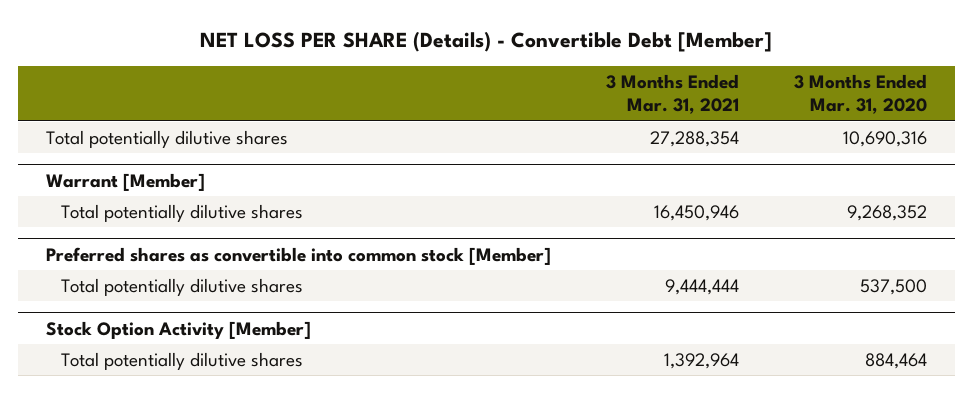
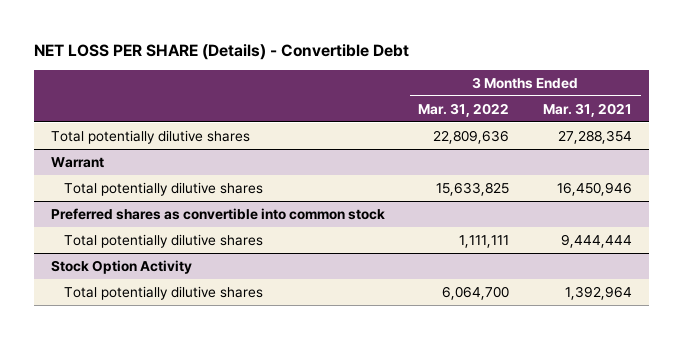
[200,31,773,53] NET LOSS PER SHARE (Details) - Convertible Debt [Member] -> [33,43,409,60] NET LOSS PER SHARE (Details) - Convertible Debt
[793,74,927,115] 3 Months Ended Mar. 31, 2020 -> none
none -> [418,102,510,117] Mar. 31, 2022
[45,172,205,191] Warrant [Member] -> [50,156,104,168] Warrant
[45,246,551,265] Preferred shares as convertible into common stock [Member] -> [50,207,385,220] Preferred shares as convertible into common stock
[45,320,311,339] Stock Option Activity [Member] -> [50,259,192,274] Stock Option Activity

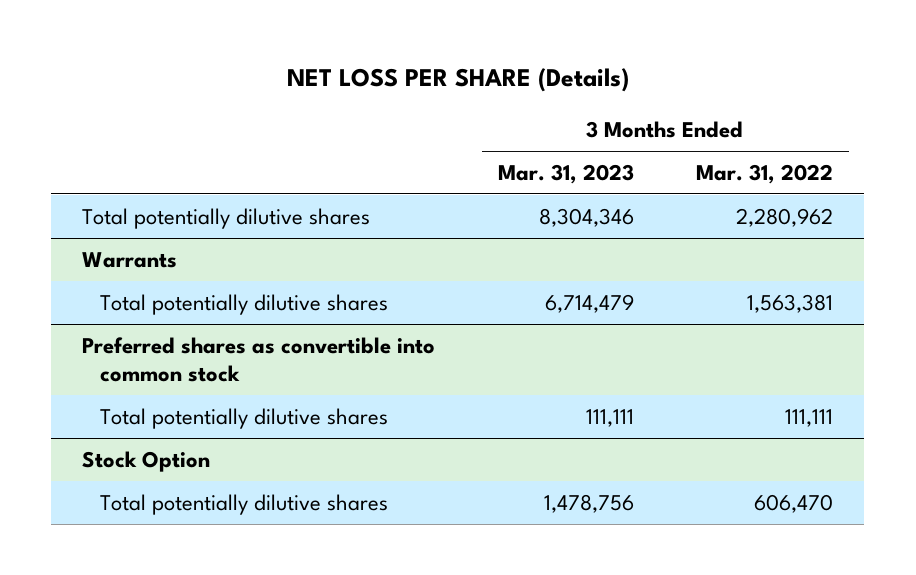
[33,43,409,60] NET LOSS PER SHARE (Details) - Convertible Debt -> [286,68,629,93] NET LOSS PER SHARE (Details)
[543,102,633,117] Mar. 31, 2021 -> none
none -> [497,163,634,184] Mar. 31, 2023
[433,129,510,144] 22,809,636 -> [736,207,834,227] 2,280,962
[50,156,104,168] Warrant -> [82,251,178,268] Warrants
[436,181,510,196] 15,633,825 -> [747,293,834,313] 1,563,381
[459,234,510,248] 1,111,111 -> [785,408,834,427] 111,111
[50,259,192,274] Stock Option Activity -> [82,450,211,472] Stock Option
[442,285,510,300] 6,064,700 -> [754,493,834,513] 606,470

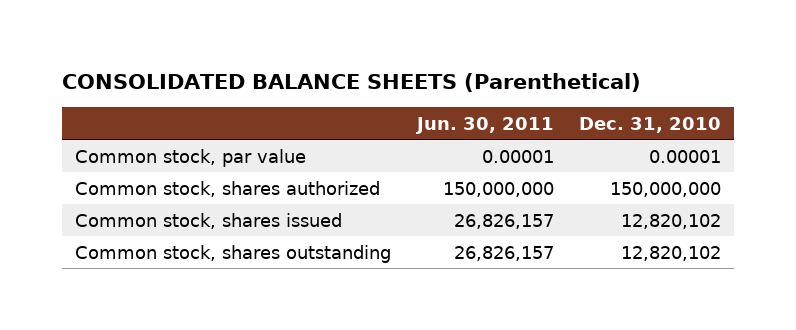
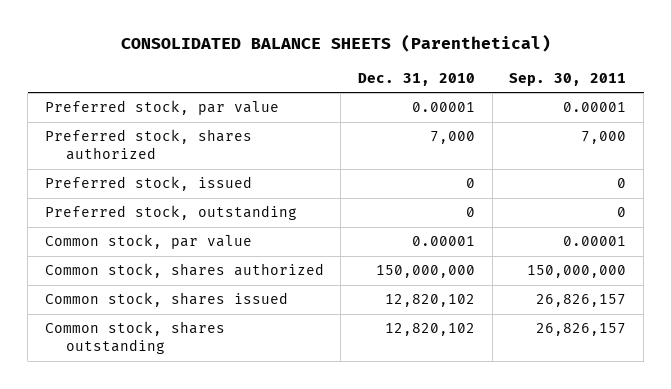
[414,116,554,134] Jun. 30, 2011 -> none
none -> [509,72,627,86] Sep. 30, 2011
none -> [44,100,279,116] Preferred stock, par value
none -> [44,129,252,161] Preferred stock, shares authorized
none -> [44,176,252,192] Preferred stock, issued
none -> [44,205,297,221] Preferred stock, outstanding

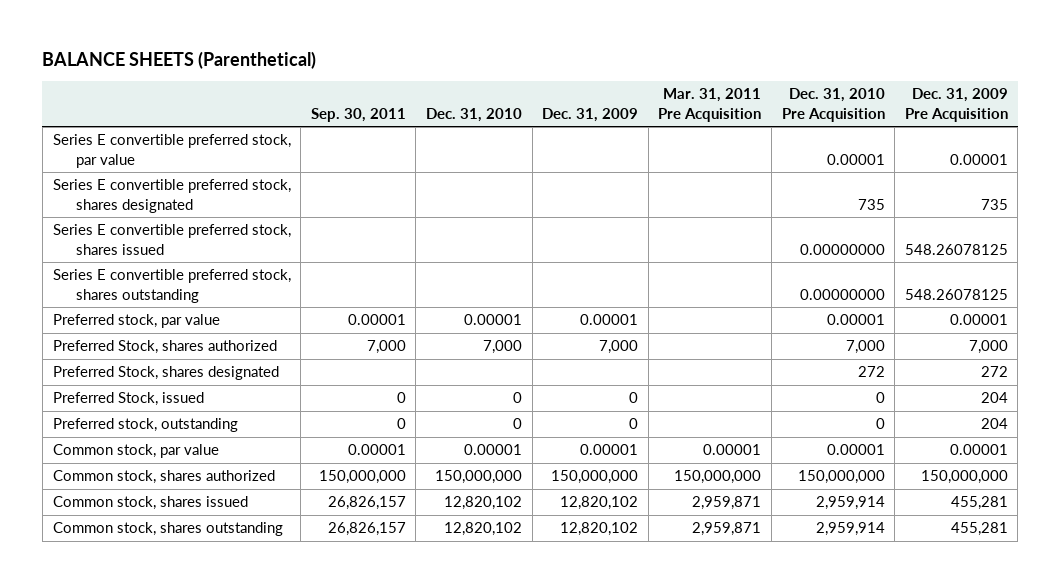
[120,34,551,53] CONSOLIDATED BALANCE SHEETS (Parenthetical) -> [42,50,317,69] BALANCE SHEETS (Parenthetical)
none -> [542,107,639,122] Dec. 31, 2009
none -> [658,88,762,122] Mar. 31, 2011 Pre Acquisition
none -> [781,88,885,122] Dec. 31, 2010 Pre Acquisition
none -> [904,88,1008,122] Dec. 31, 2009 Pre Acquisition
none -> [52,134,291,168] Series E convertible preferred stock, par value
none -> [52,179,291,213] Series E convertible preferred stock, shares designated
none -> [52,224,291,255] Series E convertible preferred stock, shares issued
none -> [52,269,291,303] Series E convertible preferred stock, shares outstanding
[44,129,252,161] Preferred stock, shares authorized -> [52,340,277,355] Preferred Stock, shares authorized
none -> [52,366,279,381] Preferred Stock, shares designated
[44,176,252,192] Preferred stock, issued -> [52,392,204,407] Preferred Stock, issued

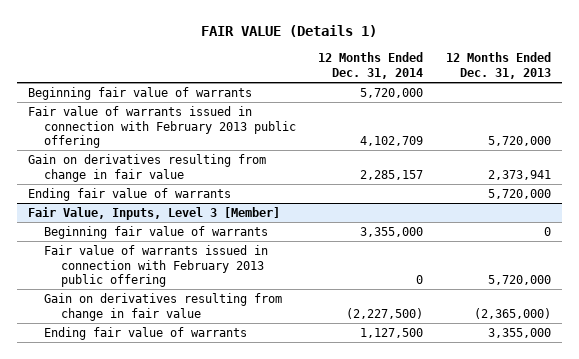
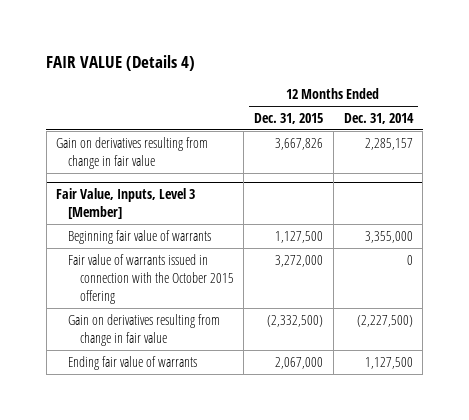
[201,25,378,38] FAIR VALUE (Details 1) -> [46,55,196,72] FAIR VALUE (Details 4)
[445,52,551,79] 12 Months Ended Dec. 31, 2013 -> none
none -> [254,113,324,125] Dec. 31, 2015
[28,87,253,101] Beginning fair value of warrants -> none
[28,106,297,149] Fair value of warrants issued in connection with February 2013 public offering -> none
[28,188,232,202] Ending fair value of warrants -> none
[44,245,269,288] Fair value of warrants issued in connection with February 2013 public offering -> [68,253,234,305] Fair value of warrants issued in connection with the October 2015 offering

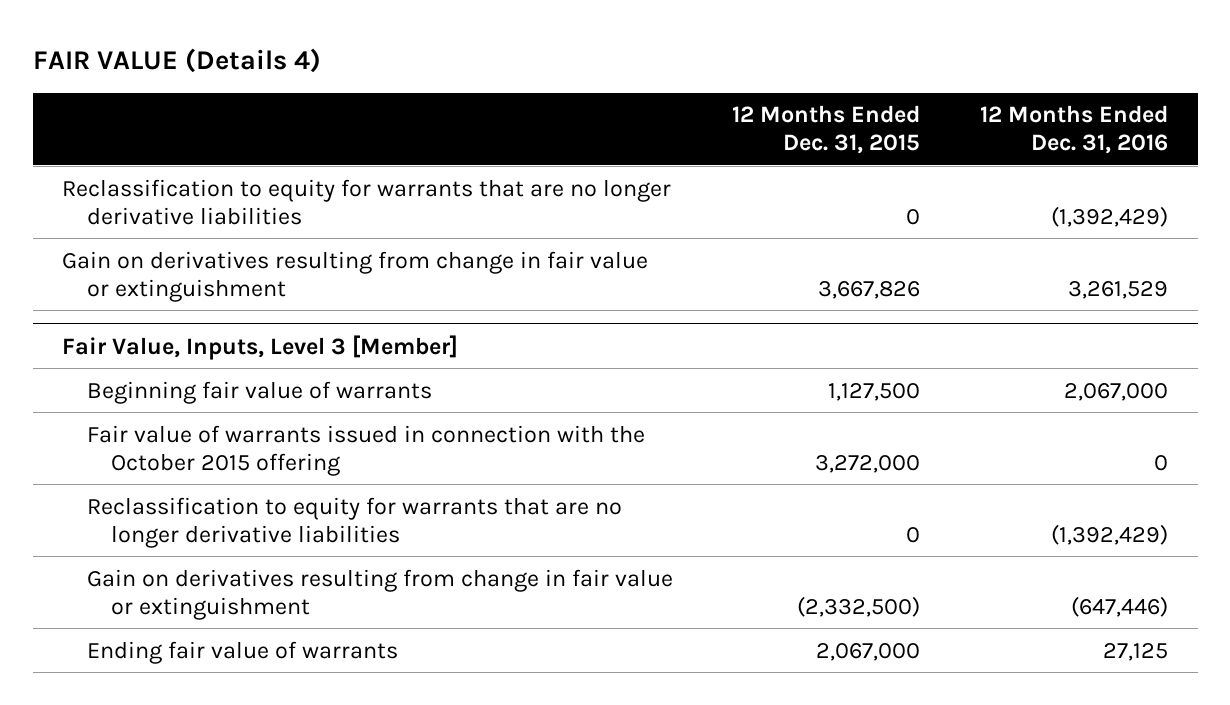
[343,113,414,125] Dec. 31, 2014 -> none
none -> [979,105,1168,155] 12 Months Ended Dec. 31, 2016
none -> [62,178,672,225] Reclassification to equity for warrants that are no longer derivative liabilities
[56,136,209,170] Gain on derivatives resulting from change in fair value -> [62,250,649,302] Gain on derivatives resulting from change in fair value or extinguishment
none -> [86,496,622,548] Reclassification to equity for warrants that are no longer derivative liabilities
[68,313,221,347] Gain on derivatives resulting from change in fair value -> [86,568,673,620] Gain on derivatives resulting from change in fair value or extinguishment

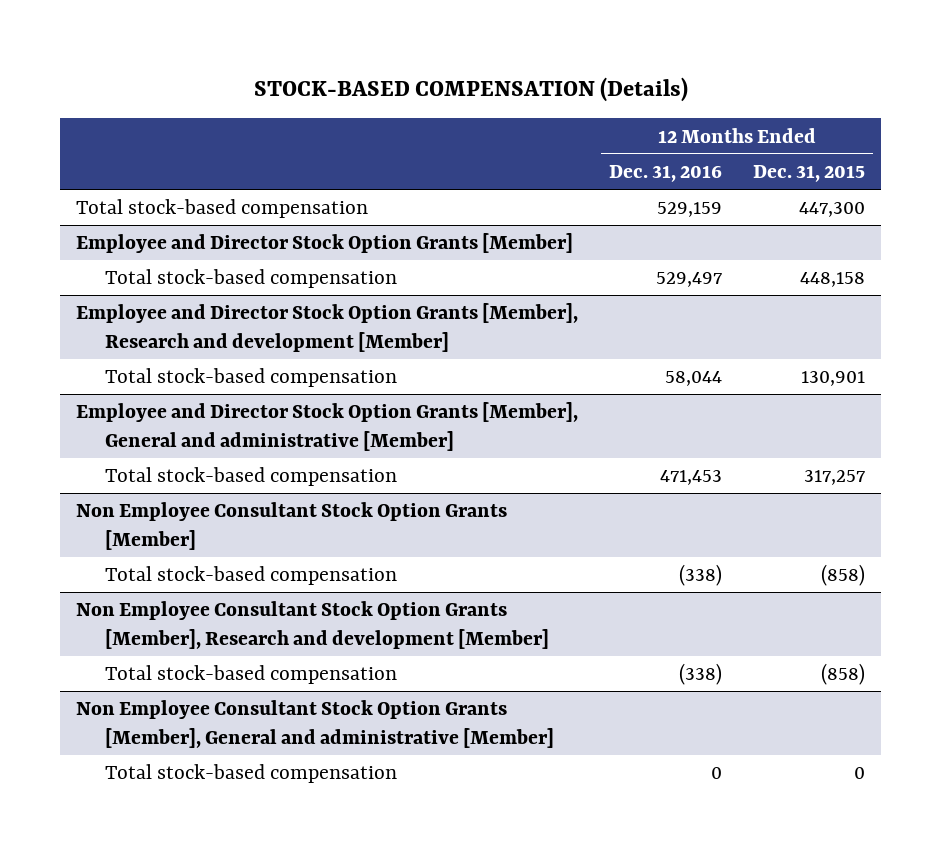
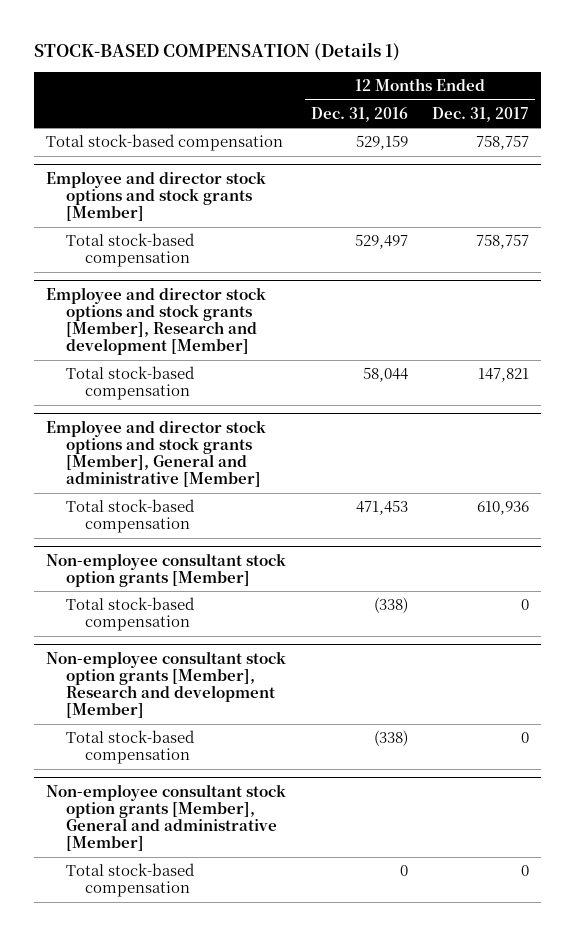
[253,76,688,102] STOCK-BASED COMPENSATION (Details) -> [34,42,401,62] STOCK-BASED COMPENSATION (Details 1)
[753,164,866,182] Dec. 31, 2015 -> none
none -> [431,106,529,122] Dec. 31, 2017
[76,233,574,254] Employee and Director Stock Option Grants [Member] -> [46,170,267,222] Employee and director stock options and stock grants [Member]
[76,303,579,352] Employee and Director Stock Option Grants [Member], Research and development [Member] -> [46,286,267,356] Employee and director stock options and stock grants [Member], Research and development [Member]
[76,402,579,451] Employee and Director Stock Option Grants [Member], General and administrative [Member] -> [46,419,267,488] Employee and director stock options and stock grants [Member], General and administrative [Member]
[76,502,508,550] Non Employee Consultant Stock Option Grants [Member] -> [46,552,287,588] Non-employee consultant stock option grants [Member]
[76,601,550,649] Non Employee Consultant Stock Option Grants [Member], Research and development [Member] -> [46,650,287,719] Non-employee consultant stock option grants [Member], Research and development [Member]
[76,700,555,748] Non Employee Consultant Stock Option Grants [Member], General and administrative [Member] -> [46,783,287,852] Non-employee consultant stock option grants [Member], General and administrative [Member]

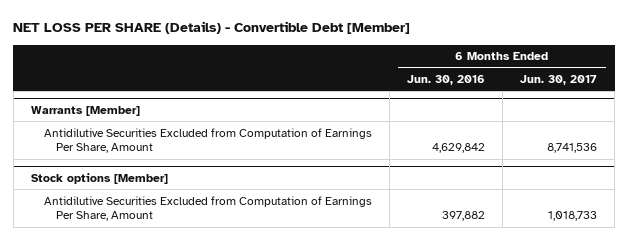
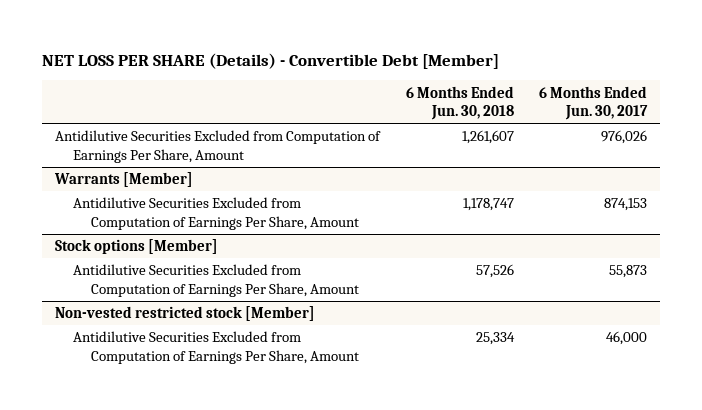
[406,75,485,86] Jun. 30, 2016 -> none
none -> [405,85,514,120] 6 Months Ended Jun. 30, 2018
none -> [55,130,382,163] Antidilutive Securities Excluded from Computation of Earnings Per Share, Amount
[547,143,598,154] 8,741,536 -> [604,198,648,212] 874,153
[548,211,598,222] 1,018,733 -> [609,265,648,279] 55,873
none -> [55,306,316,322] Non-vested restricted stock [Member]
none -> [73,331,359,364] Antidilutive Securities Excluded from Computation of Earnings Per Share, Amount

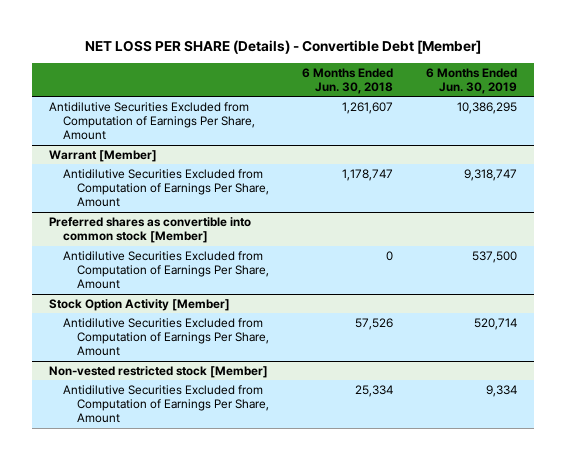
[539,85,649,120] 6 Months Ended Jun. 30, 2017 -> none
none -> [426,67,518,94] 6 Months Ended Jun. 30, 2019
[54,172,194,188] Warrants [Member] -> [48,149,157,162] Warrant [Member]
none -> [48,216,251,244] Preferred shares as convertible into common stock [Member]
none -> [63,250,270,290] Antidilutive Securities Excluded from Computation of Earnings Per Share, Amount
[55,239,219,255] Stock options [Member] -> [48,298,230,311] Stock Option Activity [Member]

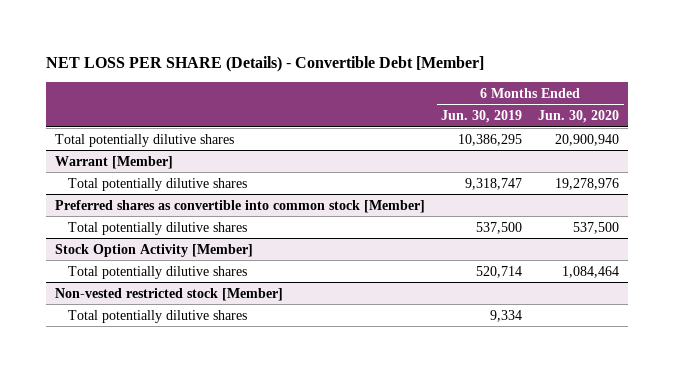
[302,67,394,94] 6 Months Ended Jun. 30, 2018 -> none
none -> [538,110,620,124] Jun. 30, 2020
[48,101,256,141] Antidilutive Securities Excluded from Computation of Earnings Per Share, Amount -> [54,133,234,147] Total potentially dilutive shares
[63,168,270,208] Antidilutive Securities Excluded from Computation of Earnings Per Share, Amount -> [68,177,248,191] Total potentially dilutive shares
[63,250,270,290] Antidilutive Securities Excluded from Computation of Earnings Per Share, Amount -> [68,221,248,235] Total potentially dilutive shares
[63,317,270,357] Antidilutive Securities Excluded from Computation of Earnings Per Share, Amount -> [68,265,248,279] Total potentially dilutive shares
[63,384,270,424] Antidilutive Securities Excluded from Computation of Earnings Per Share, Amount -> [68,309,248,323] Total potentially dilutive shares

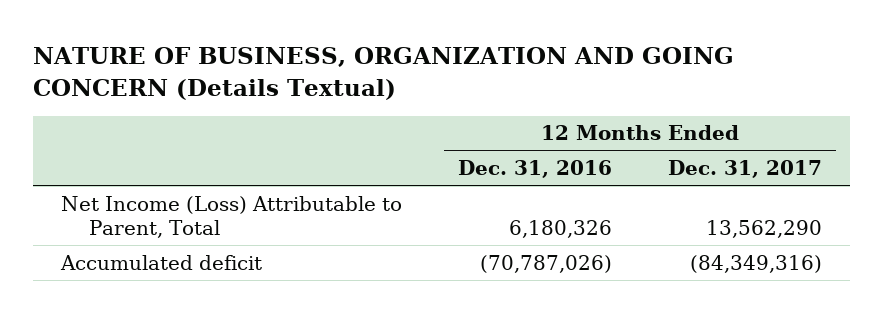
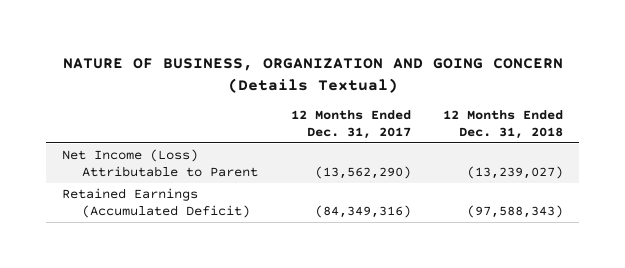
[458,160,613,179] Dec. 31, 2016 -> none
none -> [443,110,564,139] 12 Months Ended Dec. 31, 2018
[61,195,403,238] Net Income (Loss) Attributable to Parent, Total -> [61,149,259,177] Net Income (Loss) Attributable to Parent
[706,219,823,238] 13,562,290 -> [314,165,411,179] (13,562,290)
[60,254,263,270] Accumulated deficit -> [61,188,251,218] Retained Earnings (Accumulated Deficit)

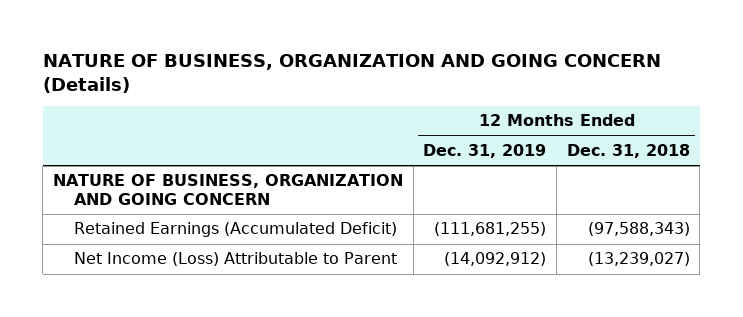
[62,57,563,93] NATURE OF BUSINESS, ORGANIZATION AND GOING CONCERN (Details Textual) -> [42,53,661,93] NATURE OF BUSINESS, ORGANIZATION AND GOING CONCERN (Details)
[290,110,411,139] 12 Months Ended Dec. 31, 2017 -> none
none -> [423,143,547,158] Dec. 31, 2019
none -> [53,174,404,205] NATURE OF BUSINESS, ORGANIZATION AND GOING CONCERN
[61,149,259,177] Net Income (Loss) Attributable to Parent -> [74,252,398,267] Net Income (Loss) Attributable to Parent

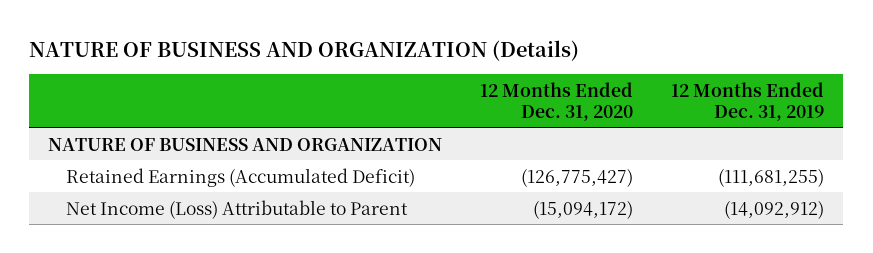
[42,53,661,93] NATURE OF BUSINESS, ORGANIZATION AND GOING CONCERN (Details) -> [29,39,580,61] NATURE OF BUSINESS AND ORGANIZATION (Details)
[566,143,690,158] Dec. 31, 2018 -> none
none -> [480,81,634,121] 12 Months Ended Dec. 31, 2020
[53,174,404,205] NATURE OF BUSINESS, ORGANIZATION AND GOING CONCERN -> [48,137,443,151] NATURE OF BUSINESS AND ORGANIZATION

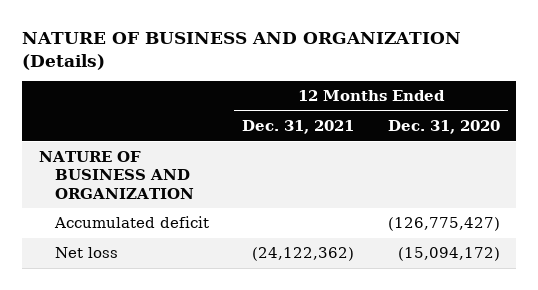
[671,81,825,121] 12 Months Ended Dec. 31, 2019 -> none
none -> [242,119,355,134] Dec. 31, 2021
[66,167,416,187] Retained Earnings (Accumulated Deficit) -> [53,216,209,229] Accumulated deficit
[66,199,409,219] Net Income (Loss) Attributable to Parent -> [54,247,118,259] Net loss

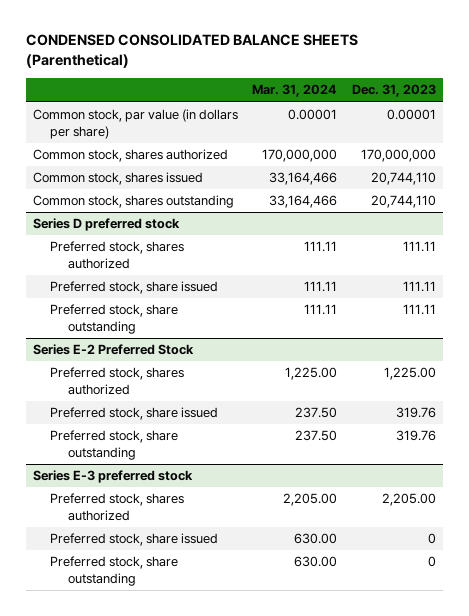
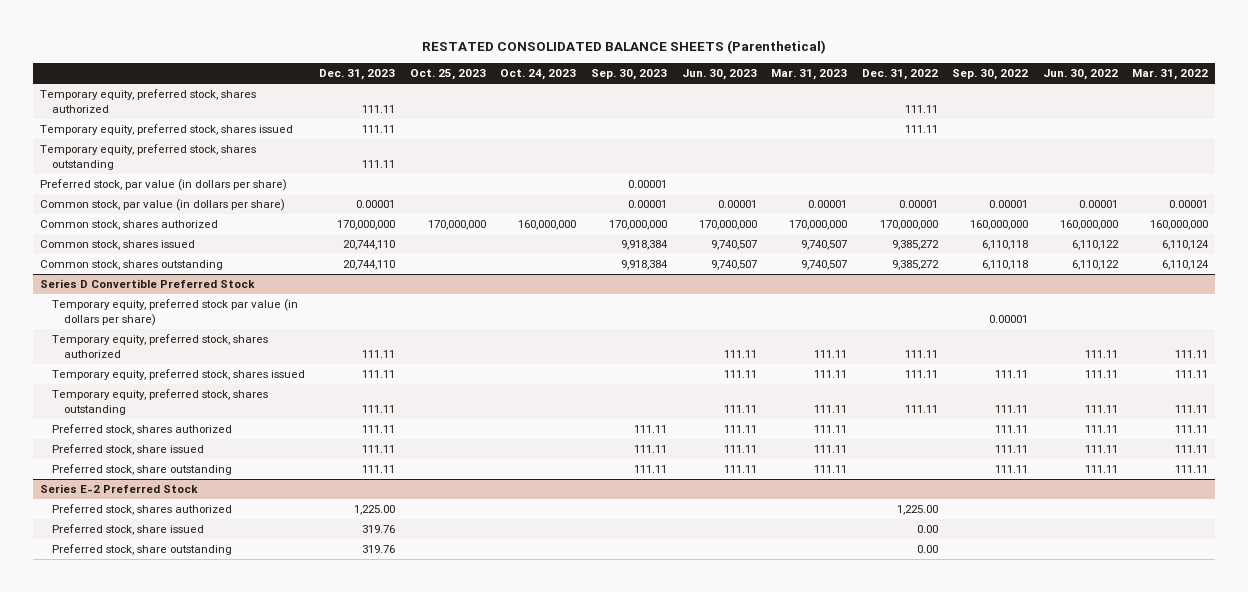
[25,34,358,69] CONDENSED CONSOLIDATED BALANCE SHEETS (Parenthetical) -> [422,40,827,55] RESTATED CONSOLIDATED BALANCE SHEETS (Parenthetical)
[252,84,338,98] Mar. 31, 2024 -> none
none -> [409,69,486,81] Oct. 25, 2023
none -> [500,69,577,81] Oct. 24, 2023
none -> [590,69,667,81] Sep. 30, 2023
none -> [681,69,757,81] Jun. 30, 2023
none -> [771,69,848,81] Mar. 31, 2023
none -> [861,69,938,81] Dec. 31, 2022
none -> [952,69,1029,81] Sep. 30, 2022
none -> [1042,69,1118,81] Jun. 30, 2022
none -> [1132,69,1209,81] Mar. 31, 2022
none -> [40,89,257,114] Temporary equity, preferred stock, shares authorized
none -> [40,124,294,136] Temporary equity, preferred stock, shares issued
none -> [40,144,257,171] Temporary equity, preferred stock, shares outstanding
none -> [40,179,288,192] Preferred stock, par value (in dollars per share)
[32,218,180,232] Series D preferred stock -> [40,279,256,289] Series D Convertible Preferred Stock
none -> [51,299,298,327] Temporary equity, preferred stock par value (in dollars per share)
none -> [51,334,268,359] Temporary equity, preferred stock, shares authorized
none -> [51,369,305,381] Temporary equity, preferred stock, shares issued
none -> [51,389,268,416] Temporary equity, preferred stock, shares outstanding
[32,470,193,484] Series E-3 preferred stock -> none
[50,493,185,521] Preferred stock, shares authorized -> none
[50,533,219,547] Preferred stock, share issued -> none
[50,556,179,586] Preferred stock, share outstanding -> none

